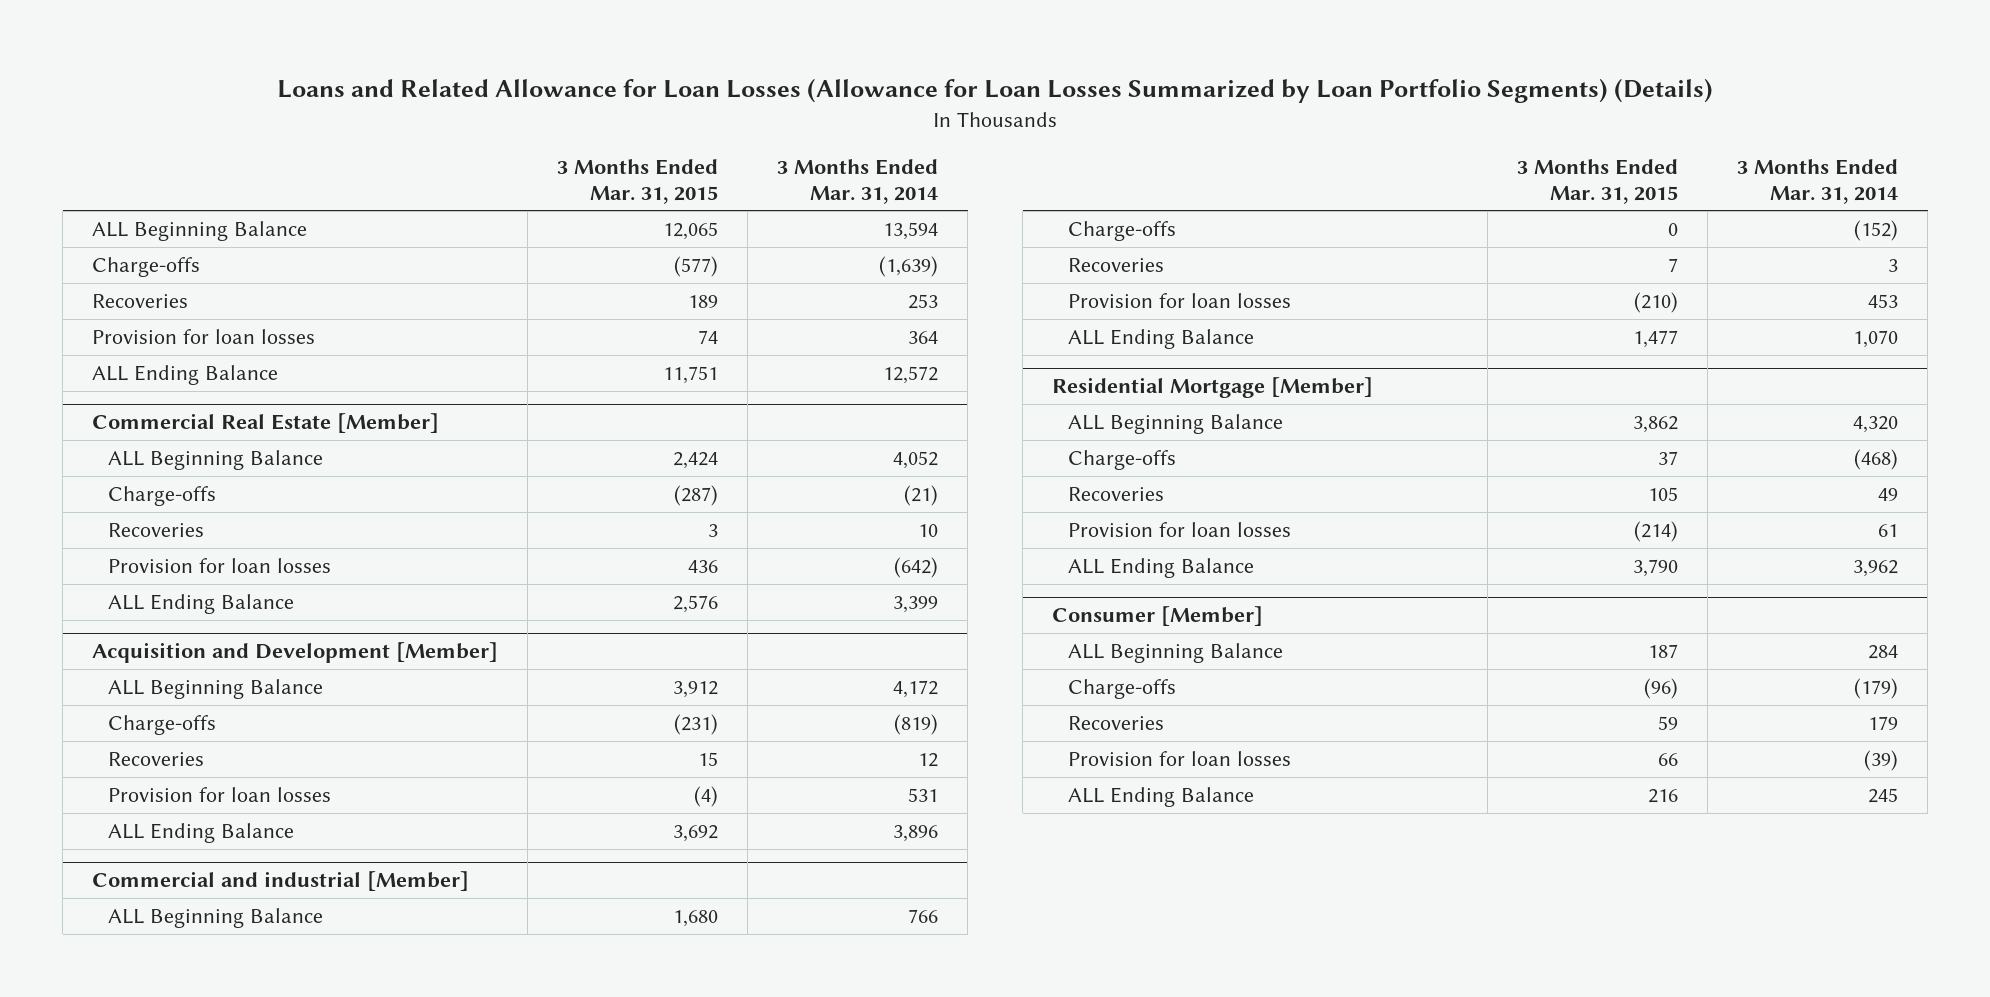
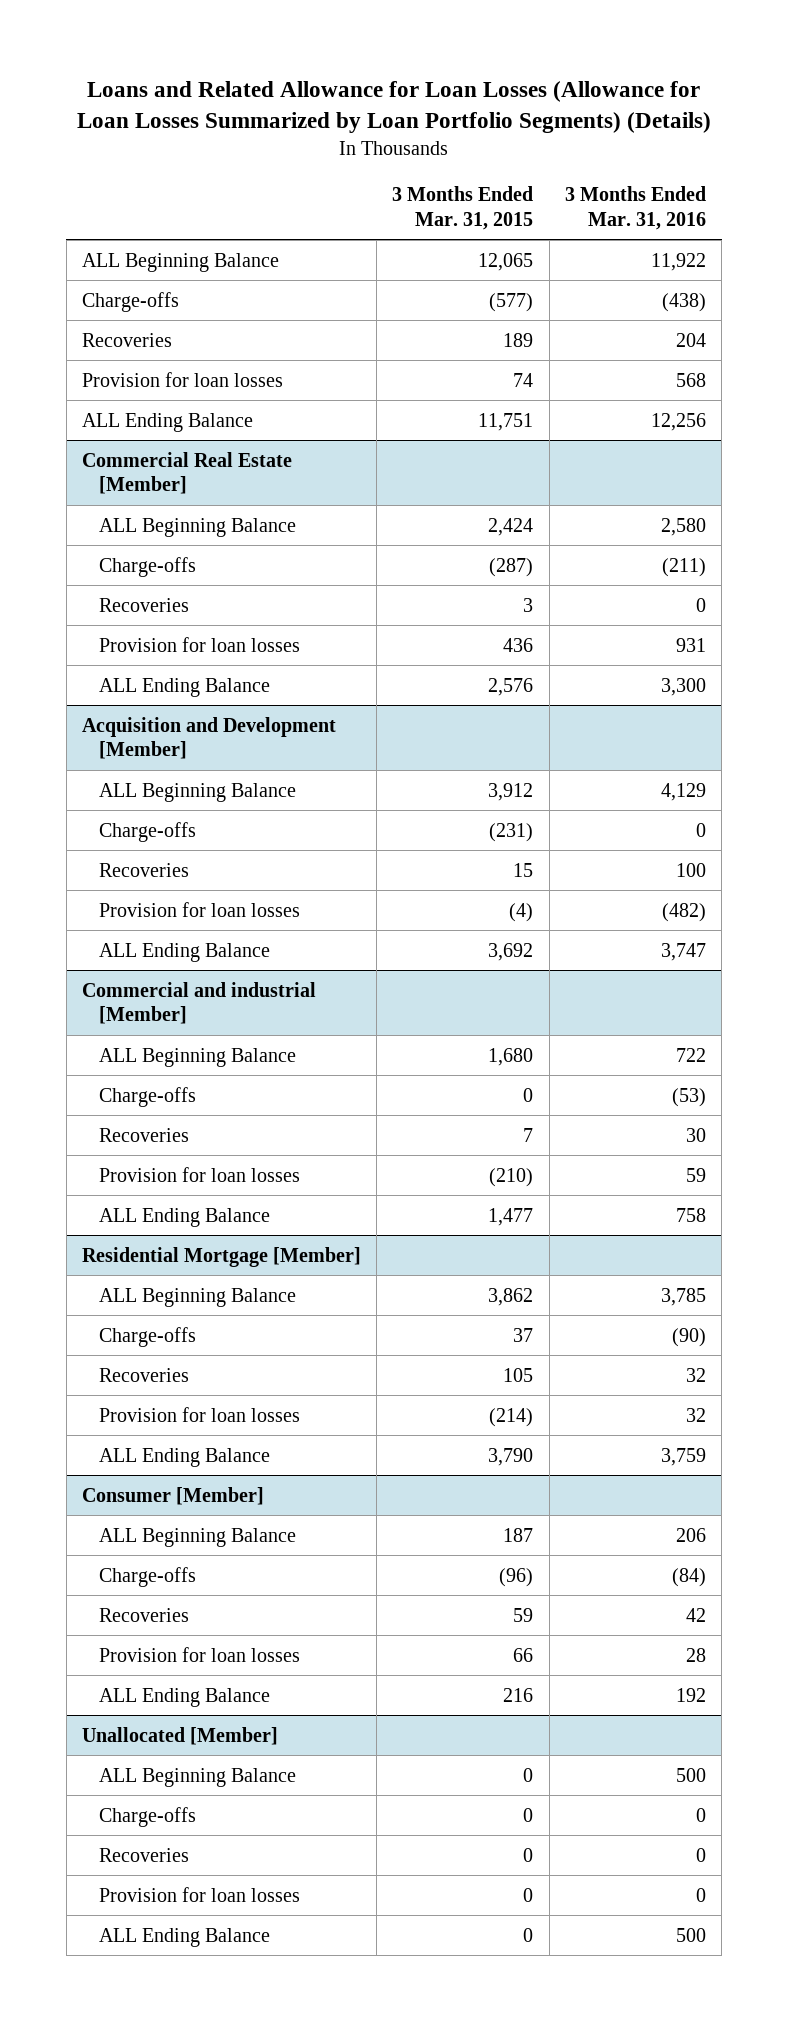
[777,158,939,204] 3 Months Ended Mar. 31, 2014 -> none
none -> [564,185,706,230] 3 Months Ended Mar. 31, 2016
none -> [81,1726,278,1745] Unallocated [Member]
none -> [98,1767,296,1787] ALL Beginning Balance
none -> [98,1806,196,1827] Charge-offs
none -> [98,1847,189,1862] Recoveries
none -> [98,1886,300,1902] Provision for loan losses
none -> [98,1927,270,1947] ALL Ending Balance

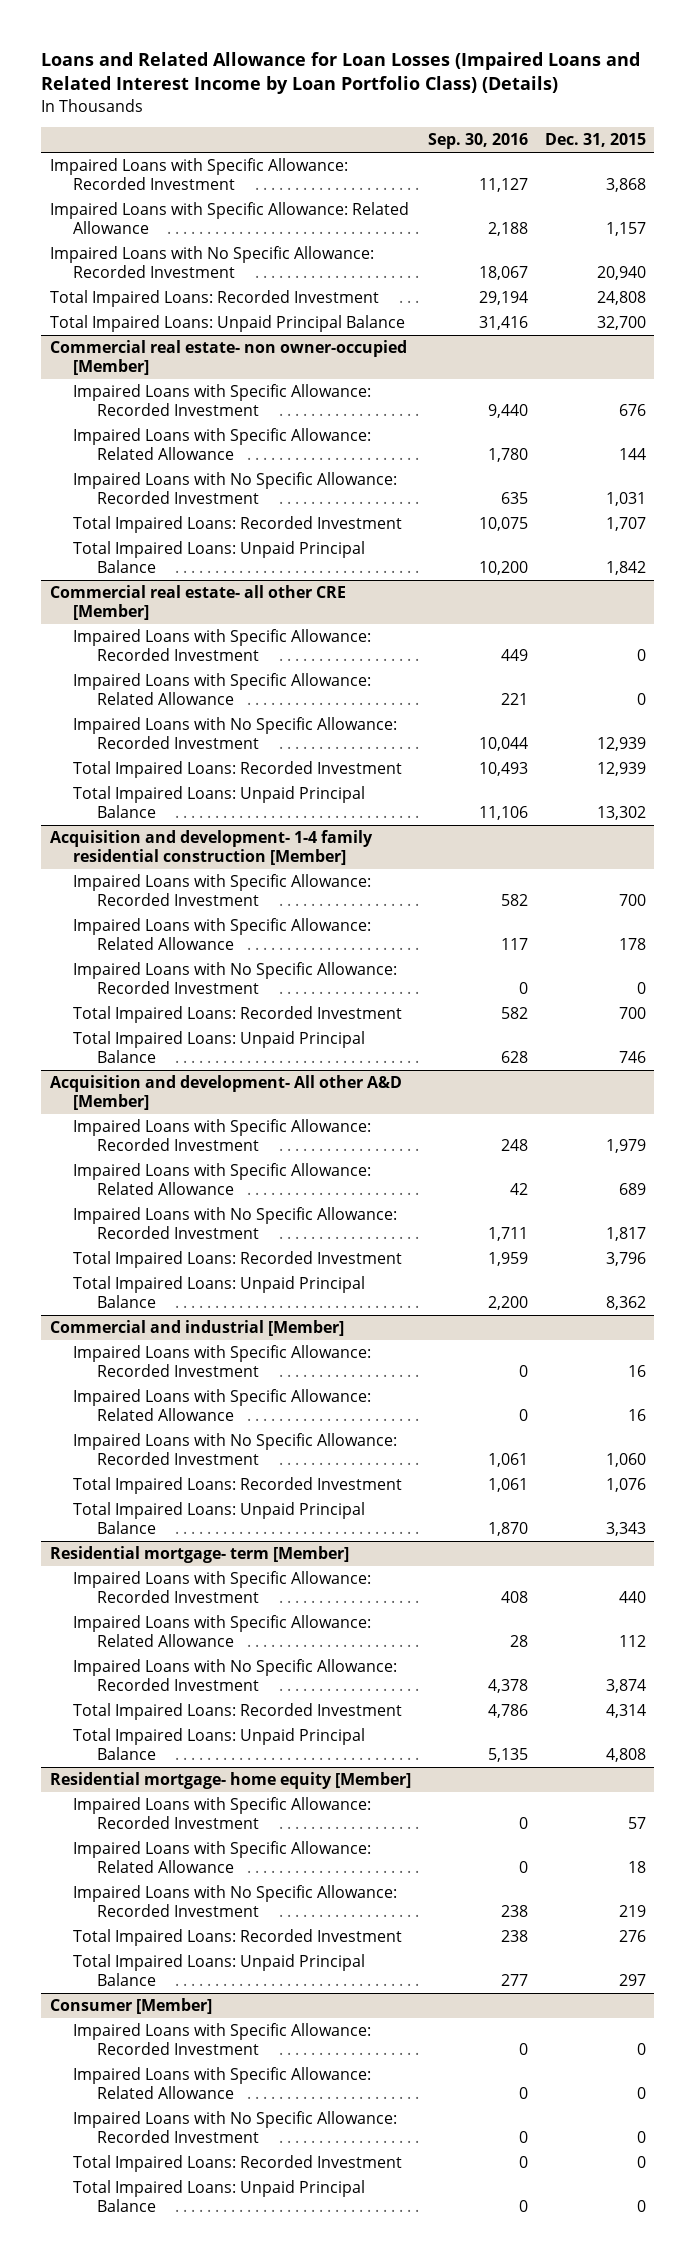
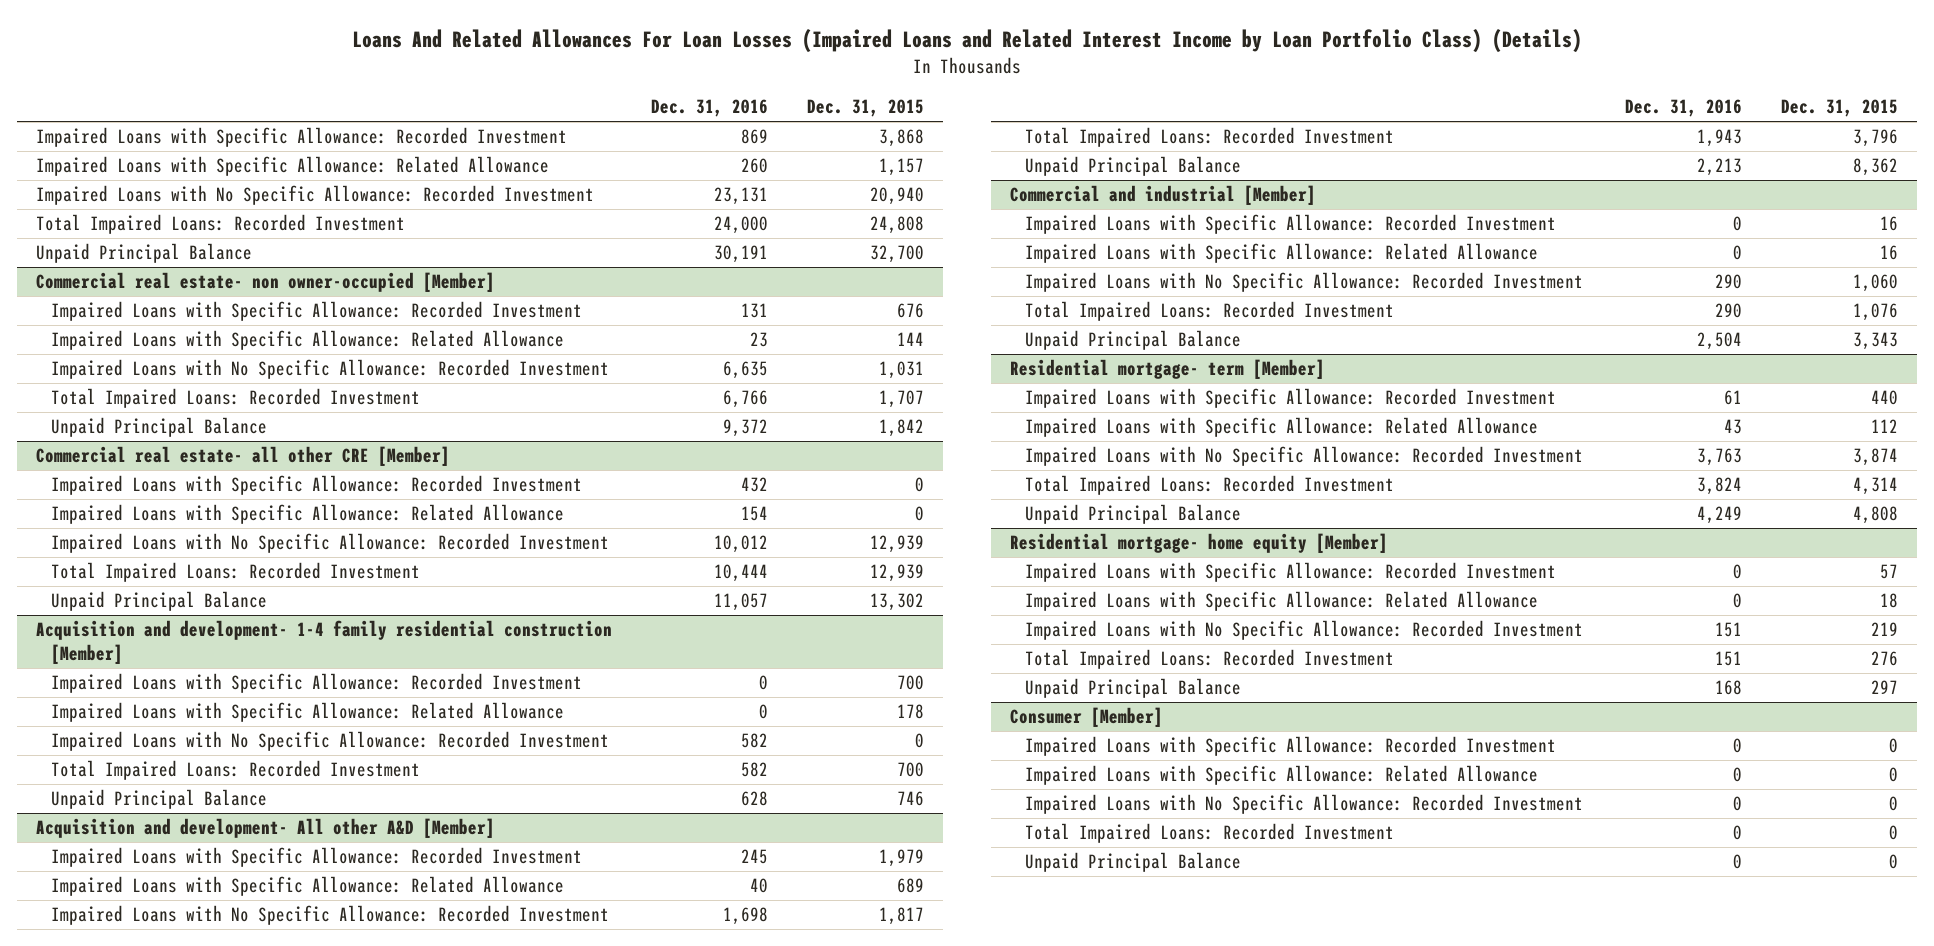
[41,51,641,95] Loans and Related Allowance for Loan Losses (Impaired Loans and Related Interest Income by Loan Portfolio Class) (Details) -> [352,28,1583,53] Loans And Related Allowances For Loan Losses (Impaired Loans and Related Interest Income by Loan Portfolio Class) (Details)
[427,133,528,150] Sep. 30, 2016 -> none
none -> [651,99,769,118] Dec. 31, 2016
[49,314,405,332] Total Impaired Loans: Unpaid Principal Balance -> [36,243,253,264] Unpaid Principal Balance
[73,540,366,574] Total Impaired Loans: Unpaid Principal Balance -> [50,417,267,438] Unpaid Principal Balance
[73,785,366,819] Total Impaired Loans: Unpaid Principal Balance -> [50,591,267,612] Unpaid Principal Balance
[73,1030,366,1064] Total Impaired Loans: Unpaid Principal Balance -> [50,789,267,810] Unpaid Principal Balance
[73,1275,366,1309] Total Impaired Loans: Unpaid Principal Balance -> [1024,156,1241,177] Unpaid Principal Balance
[73,1501,366,1535] Total Impaired Loans: Unpaid Principal Balance -> [1024,330,1241,351] Unpaid Principal Balance
[73,1727,366,1761] Total Impaired Loans: Unpaid Principal Balance -> [1024,504,1241,525] Unpaid Principal Balance
[73,1953,366,1987] Total Impaired Loans: Unpaid Principal Balance -> [1024,678,1241,699] Unpaid Principal Balance
[73,2179,366,2213] Total Impaired Loans: Unpaid Principal Balance -> [1024,852,1241,873] Unpaid Principal Balance

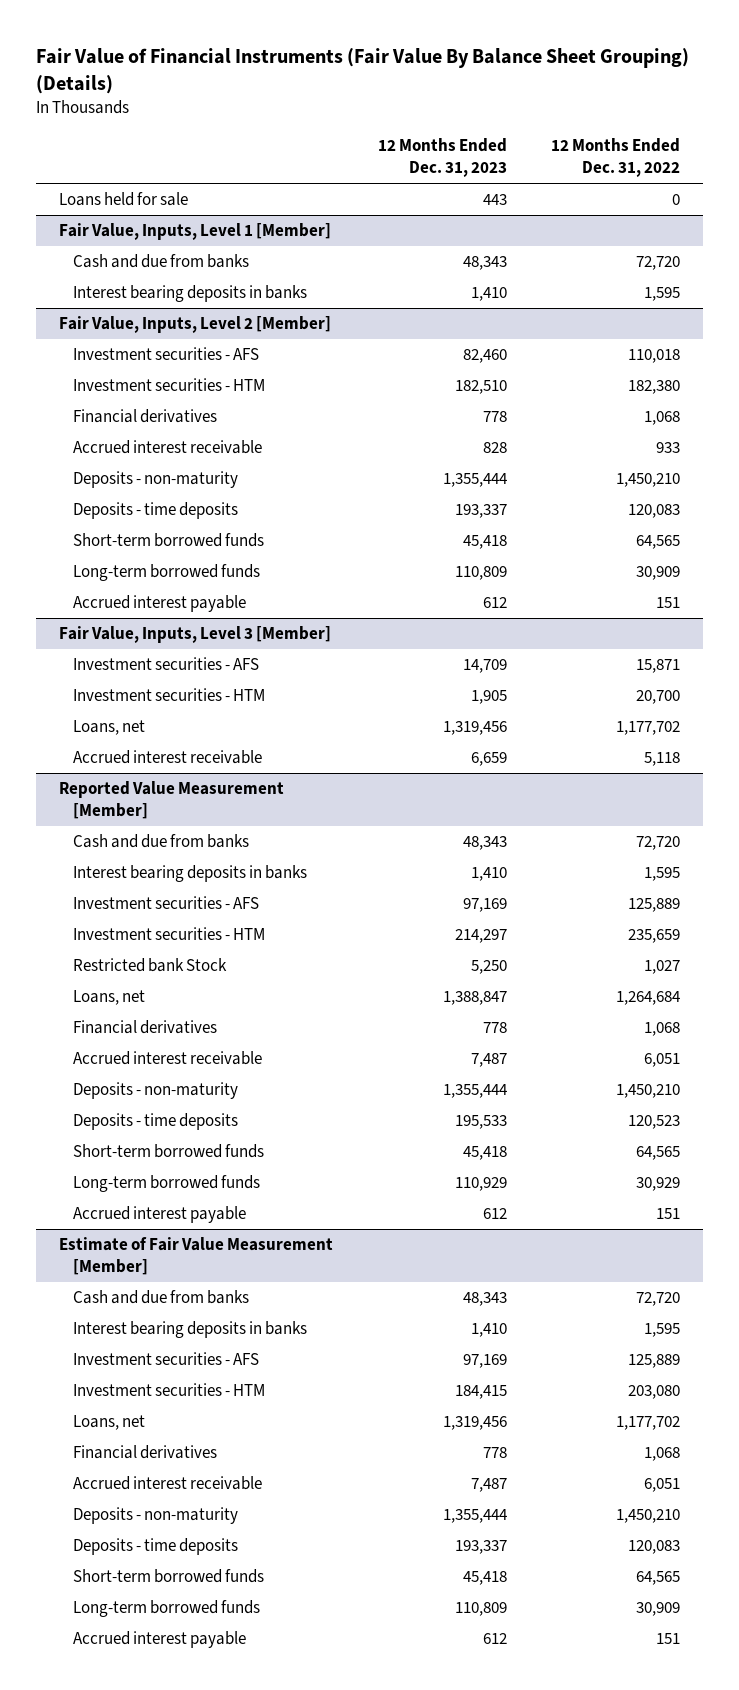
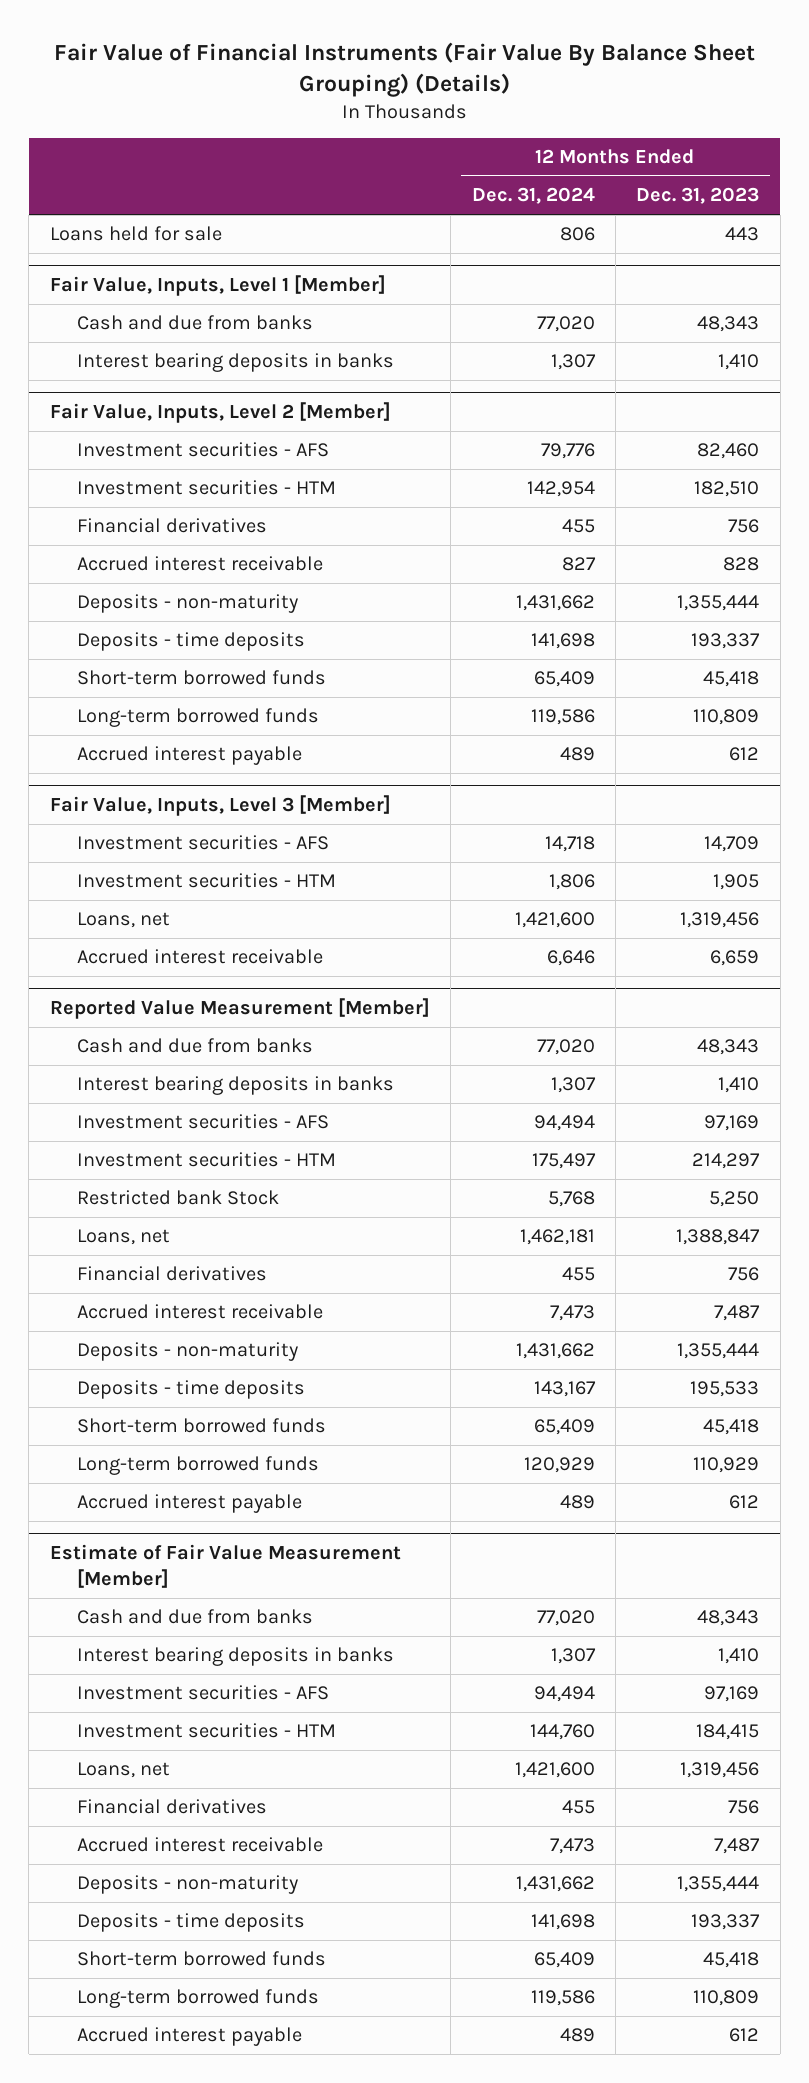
[551,138,681,178] 12 Months Ended Dec. 31, 2022 -> none
none -> [471,187,595,205] Dec. 31, 2024
[482,411,507,423] 778 -> [728,519,760,534] 756
[482,1022,507,1034] 778 -> [728,1267,760,1282] 756
[482,1447,507,1459] 778 -> [728,1800,760,1815] 756

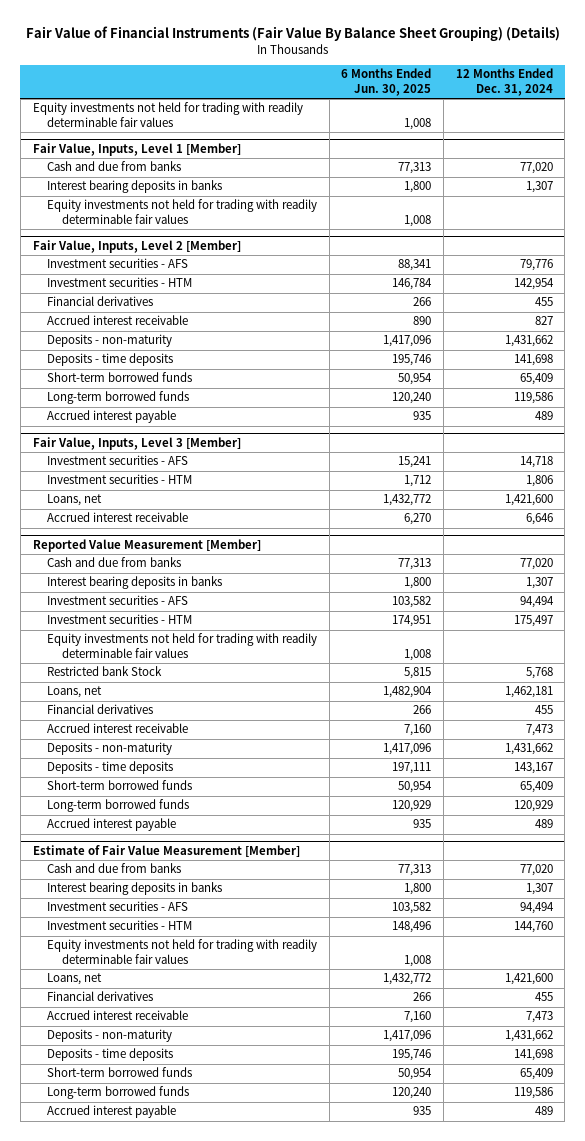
[636,187,760,205] Dec. 31, 2023 -> none
none -> [341,68,432,96] 6 Months Ended Jun. 30, 2025
[49,226,222,242] Loans held for sale -> none
none -> [32,102,303,127] Equity investments not held for trading with readily determinable fair values
none -> [47,199,318,224] Equity investments not held for trading with readily determinable fair values
none -> [47,633,318,658] Equity investments not held for trading with readily determinable fair values
none -> [47,939,318,964] Equity investments not held for trading with readily determinable fair values

